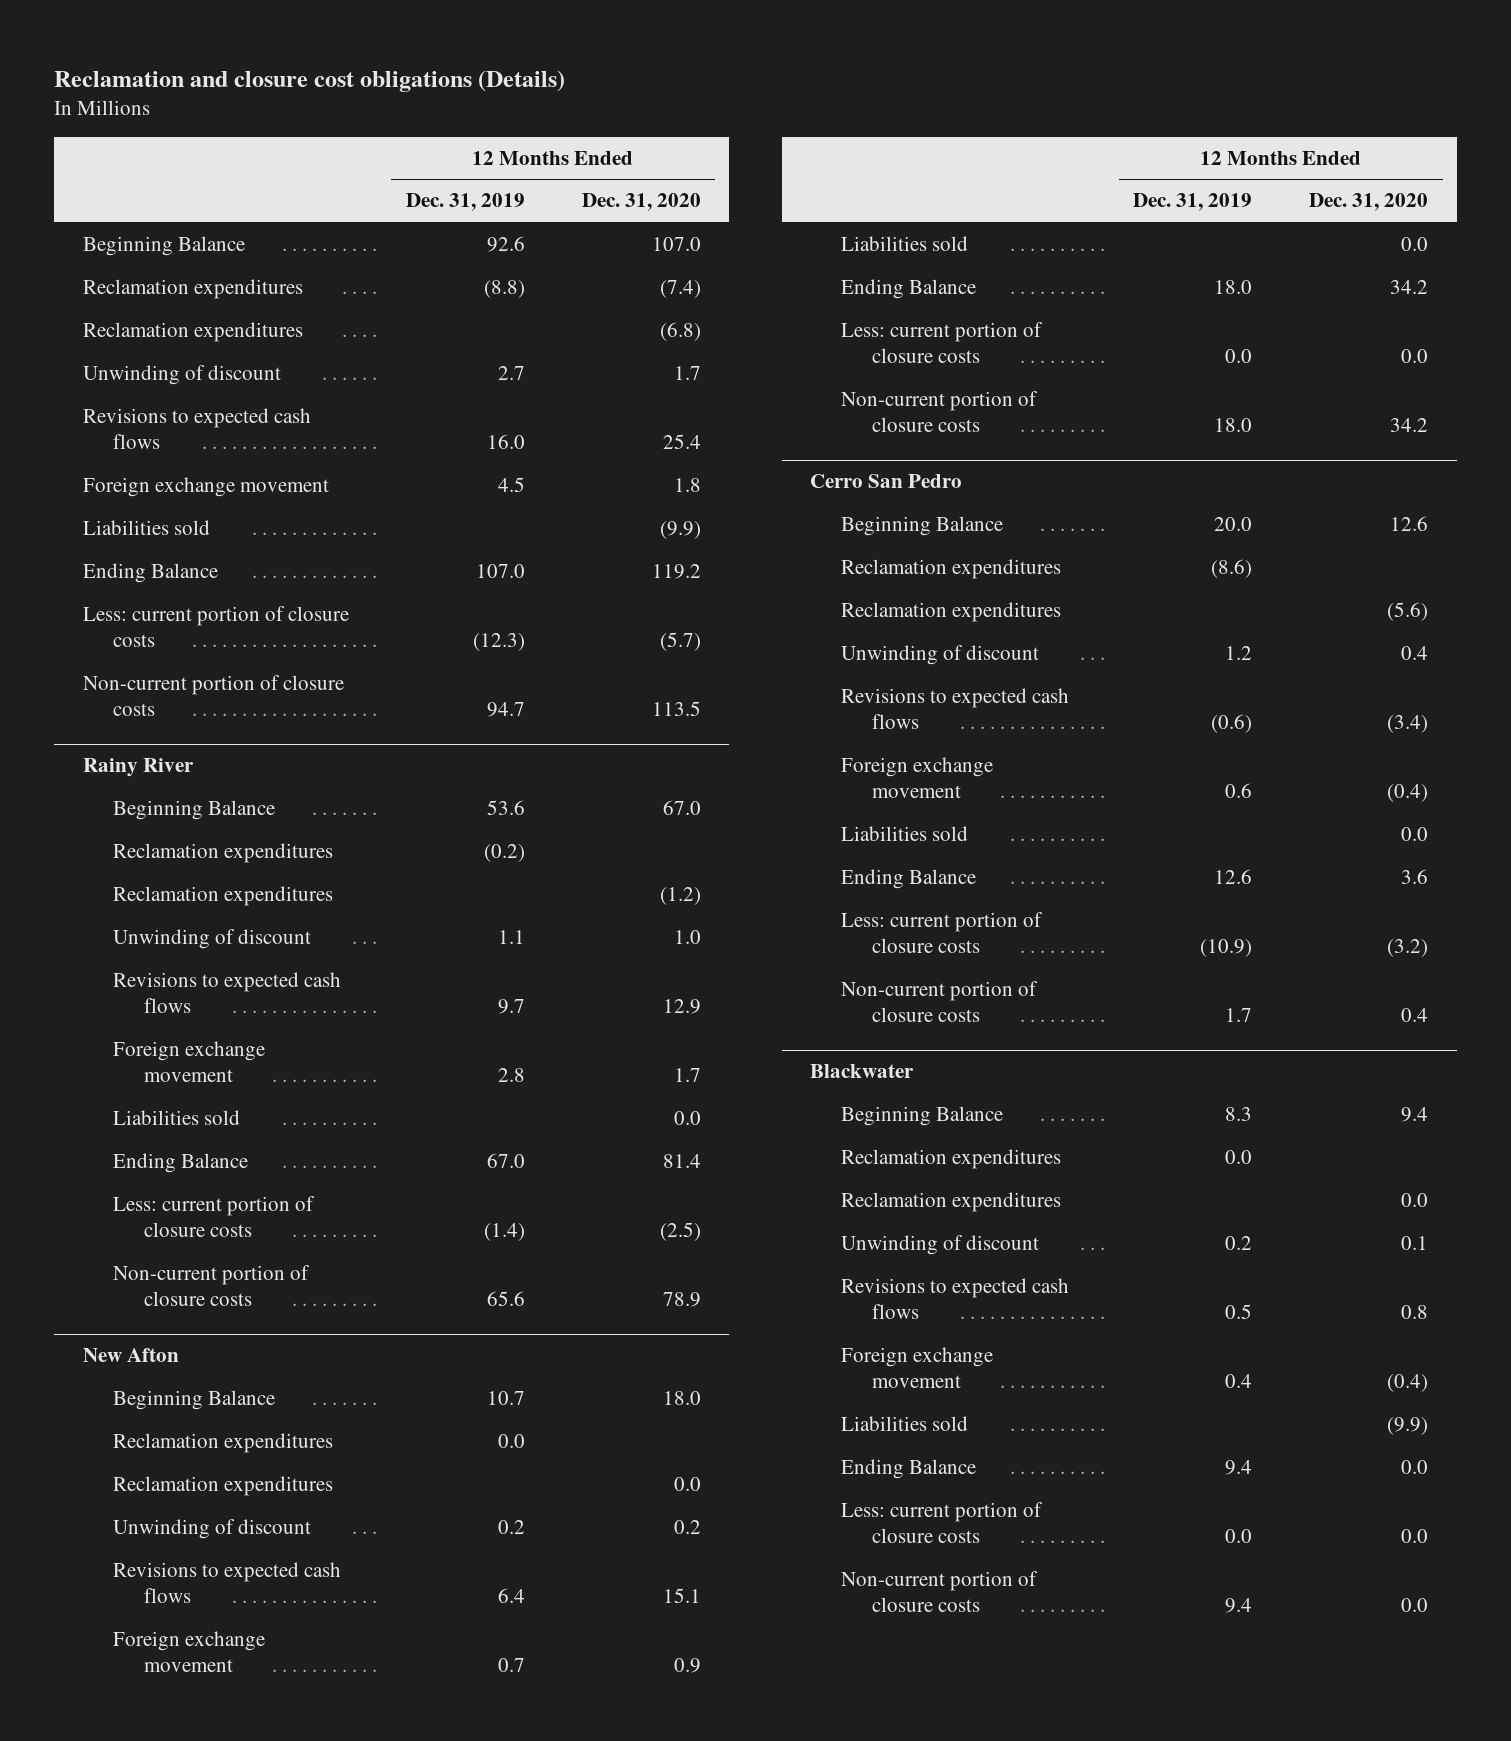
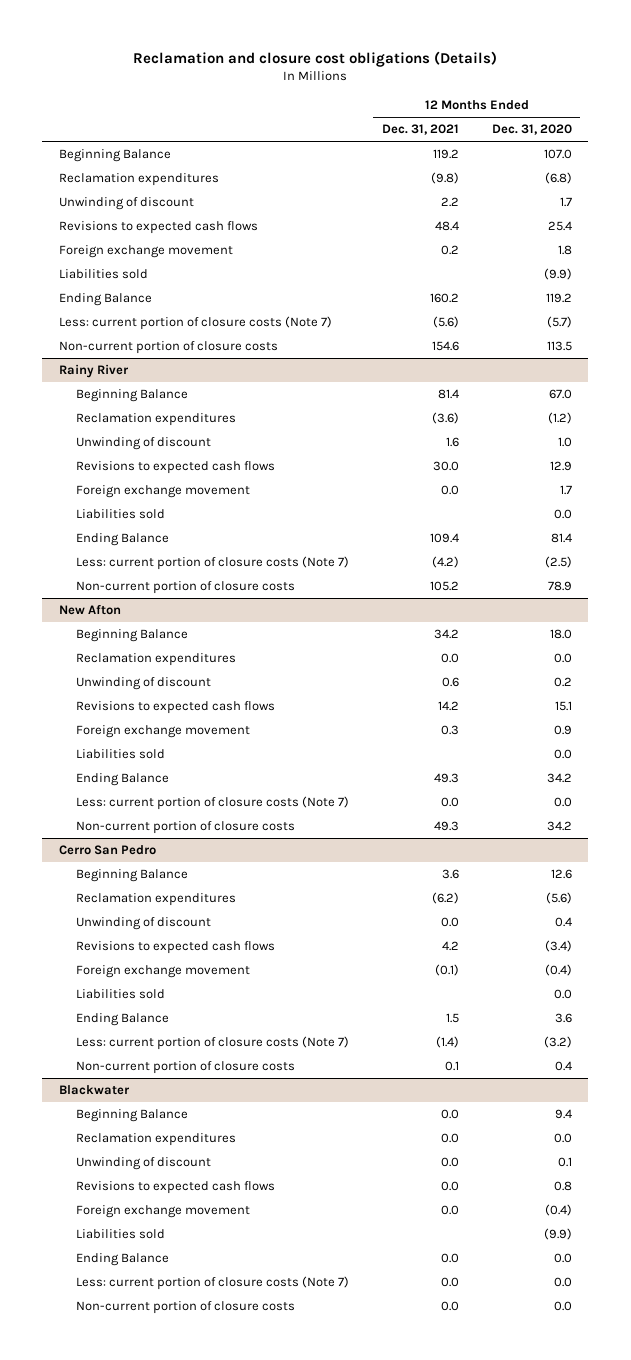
[405,193,525,212] Dec. 31, 2019 -> none
none -> [381,124,459,136] Dec. 31, 2021
[82,279,303,300] Reclamation expenditures -> none
[82,606,349,648] Less: current portion of closure costs -> [58,316,332,331] Less: current portion of closure costs (Note 7)
[113,843,334,864] Reclamation expenditures -> none
[113,1196,316,1238] Less: current portion of closure costs -> [75,556,349,571] Less: current portion of closure costs (Note 7)
[113,1433,334,1454] Reclamation expenditures -> none
[841,322,1044,364] Less: current portion of closure costs -> [75,796,349,811] Less: current portion of closure costs (Note 7)
[841,559,1062,580] Reclamation expenditures -> none
[841,912,1044,954] Less: current portion of closure costs -> [75,1036,349,1051] Less: current portion of closure costs (Note 7)
[841,1149,1062,1170] Reclamation expenditures -> none
[841,1502,1044,1544] Less: current portion of closure costs -> [75,1276,349,1291] Less: current portion of closure costs (Note 7)

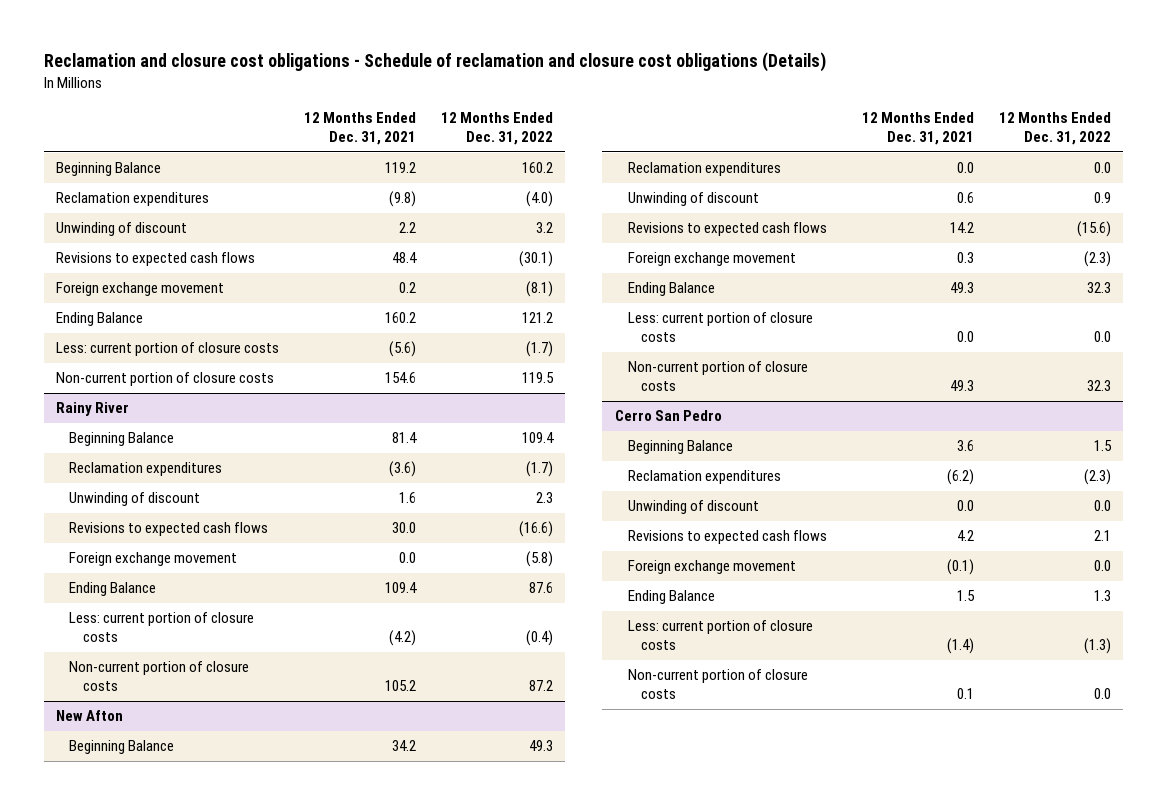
[133,50,498,67] Reclamation and closure cost obligations (Details) -> [43,52,826,73] Reclamation and closure cost obligations - Schedule of reclamation and closure cost obligations (Details)
[491,124,572,136] Dec. 31, 2020 -> none
none -> [440,112,553,145] 12 Months Ended Dec. 31, 2022
[58,269,148,280] Liabilities sold -> none
[58,316,332,331] Less: current portion of closure costs (Note 7) -> [56,342,280,357] Less: current portion of closure costs
[75,509,165,520] Liabilities sold -> none
[75,556,349,571] Less: current portion of closure costs (Note 7) -> [69,612,255,643] Less: current portion of closure costs
[75,749,165,760] Liabilities sold -> none
[75,796,349,811] Less: current portion of closure costs (Note 7) -> [627,312,813,343] Less: current portion of closure costs
[75,989,165,1000] Liabilities sold -> none
[75,1036,349,1051] Less: current portion of closure costs (Note 7) -> [627,620,813,651] Less: current portion of closure costs
[58,1085,130,1096] Blackwater -> none
[75,1109,188,1123] Beginning Balance -> none
[75,1133,236,1147] Reclamation expenditures -> none
[75,1157,211,1171] Unwinding of discount -> none
[75,1181,275,1195] Revisions to expected cash flows -> none
[75,1205,250,1219] Foreign exchange movement -> none
[75,1229,165,1240] Liabilities sold -> none
[75,1253,169,1267] Ending Balance -> none
[75,1276,349,1291] Less: current portion of closure costs (Note 7) -> none
[75,1301,295,1315] Non-current portion of closure costs -> none

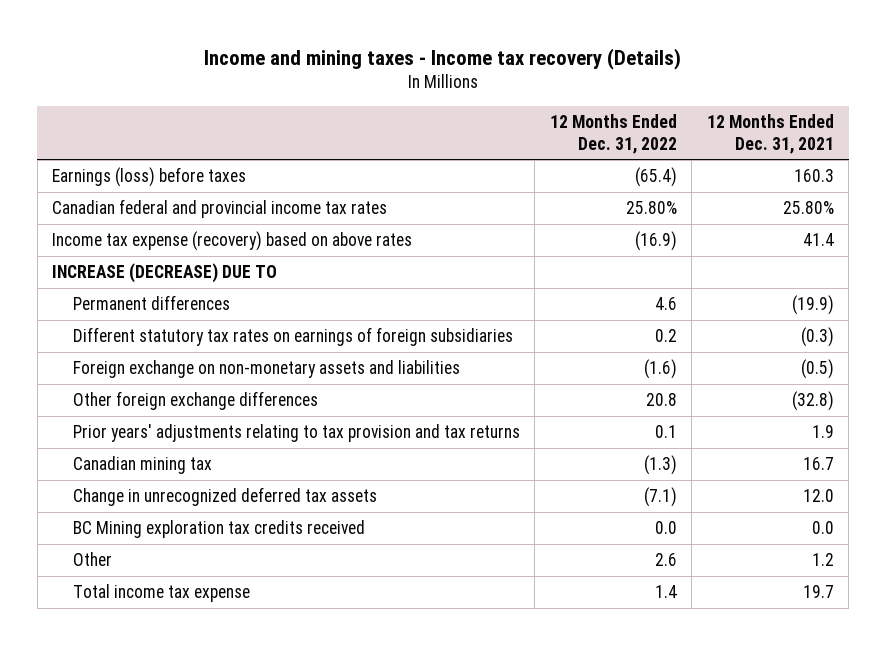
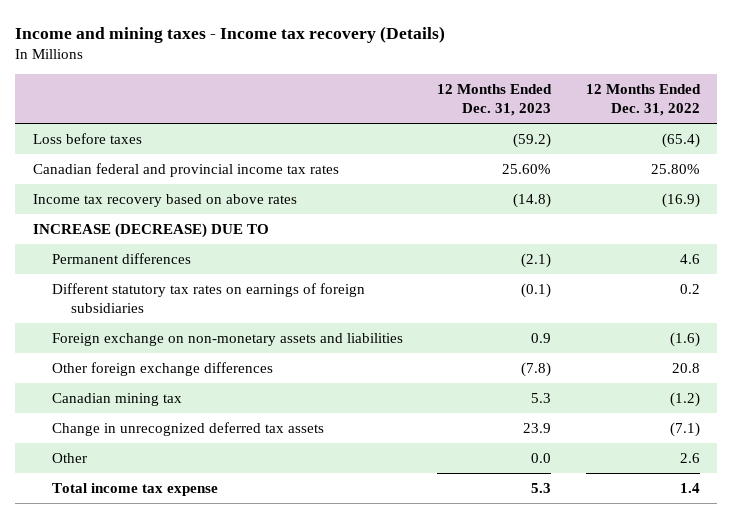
[706,114,834,154] 12 Months Ended Dec. 31, 2021 -> none
none -> [437,84,553,117] 12 Months Ended Dec. 31, 2023
[52,167,247,188] Earnings (loss) before taxes -> [32,133,142,145] Loss before taxes
[52,231,413,252] Income tax expense (recovery) based on above rates -> [32,194,297,208] Income tax recovery based on above rates
[72,424,520,443] Prior years' adjustments relating to tax provision and tax returns -> none
[643,455,677,476] (1.3) -> [669,392,700,408] (1.2)
[72,520,365,539] BC Mining exploration tax credits received -> none

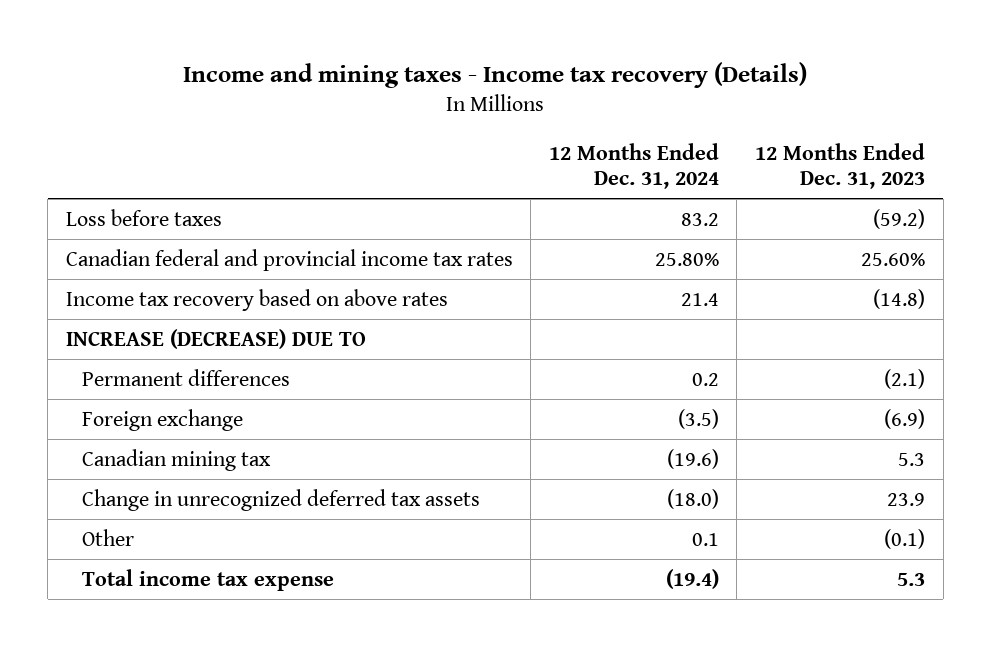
[585,84,701,117] 12 Months Ended Dec. 31, 2022 -> none
none -> [548,142,719,190] 12 Months Ended Dec. 31, 2024
[51,283,365,313] Different statutory tax rates on earnings of foreign subsidiaries -> none
[51,362,273,377] Other foreign exchange differences -> none
[51,333,403,347] Foreign exchange on non-monetary assets and liabilities -> [82,408,244,431] Foreign exchange
[531,333,552,344] 0.9 -> [884,408,926,429] (6.9)
[531,453,552,464] 0.0 -> [884,528,926,549] (0.1)

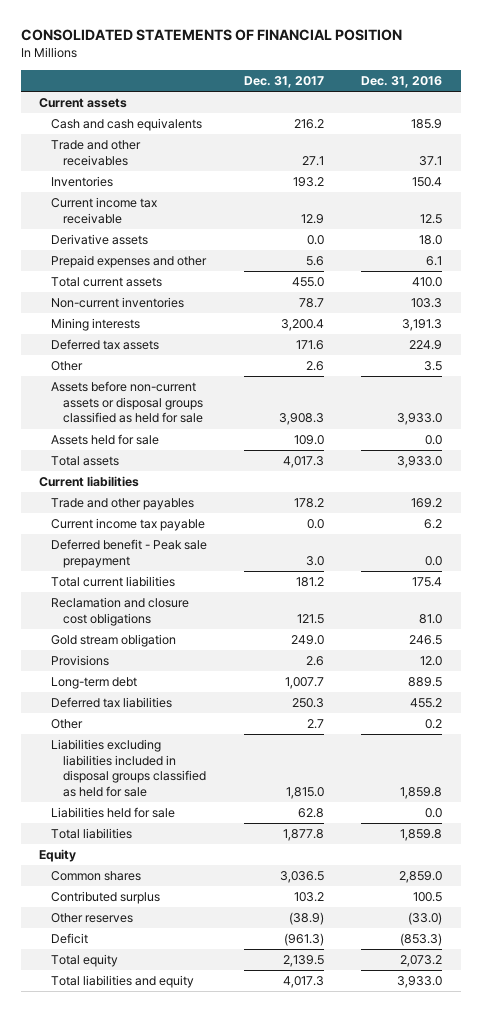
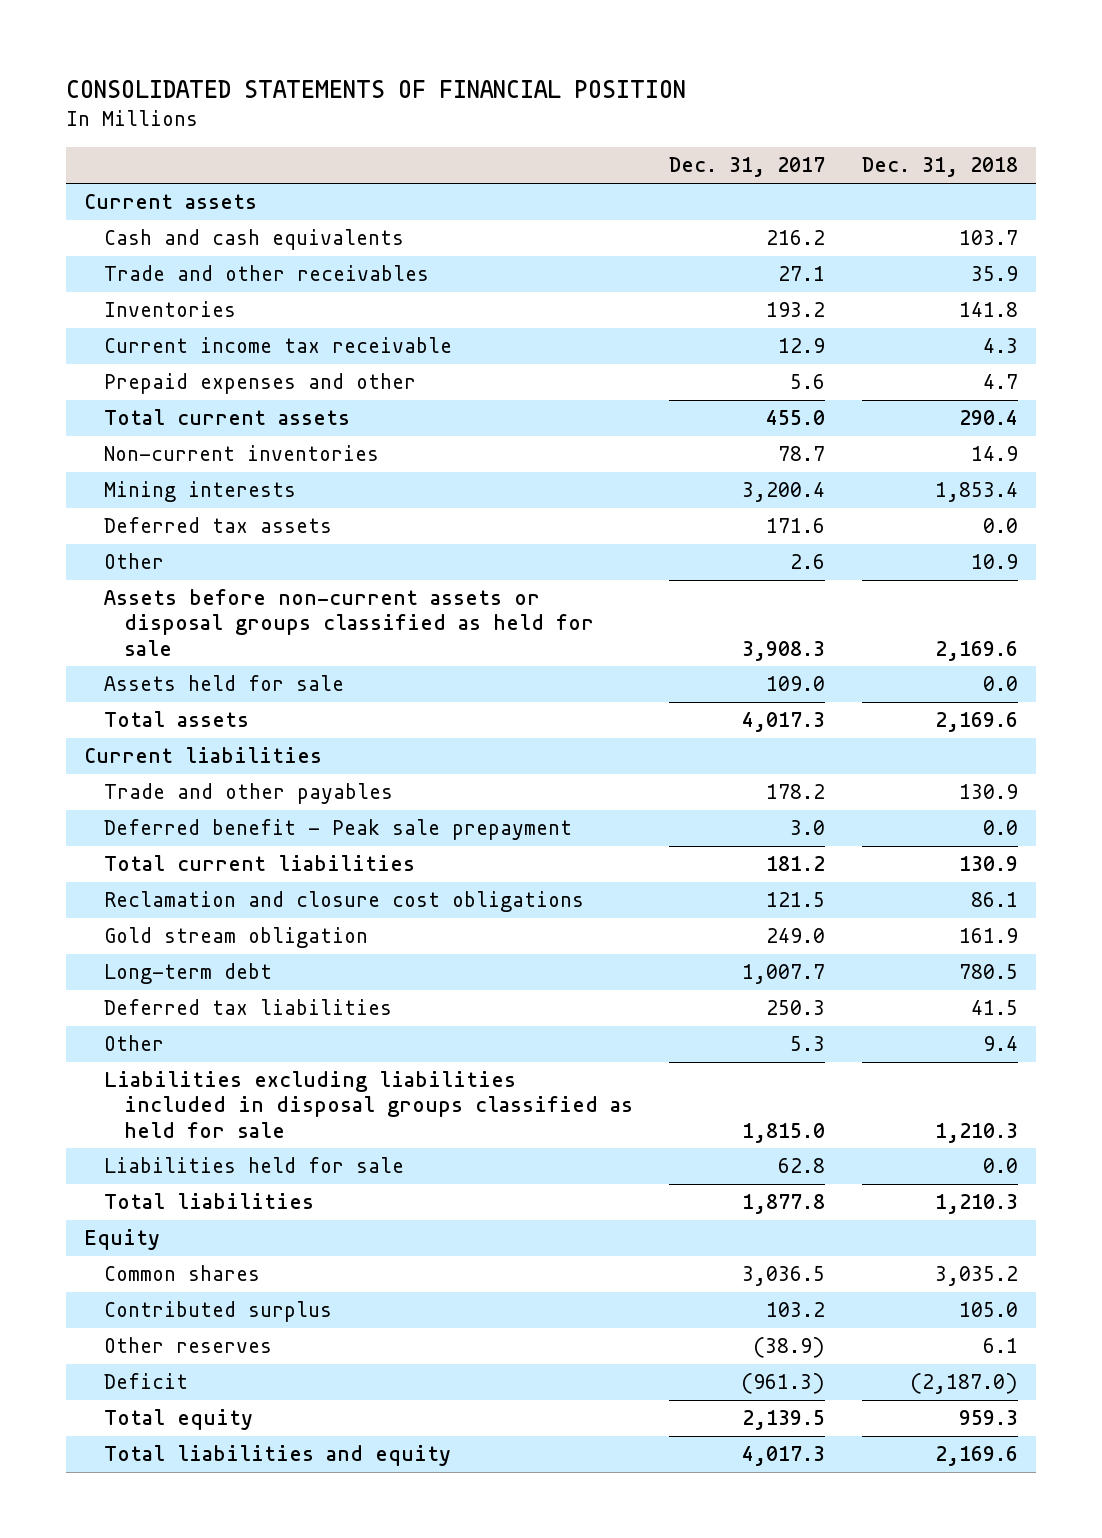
[361,75,443,88] Dec. 31, 2016 -> none
none -> [861,157,1018,178] Dec. 31, 2018
[50,234,148,246] Derivative assets -> none
[50,518,205,532] Current income tax payable -> none
[50,655,109,667] Provisions -> none
[307,719,325,730] 2.7 -> [790,1036,826,1052] 5.3

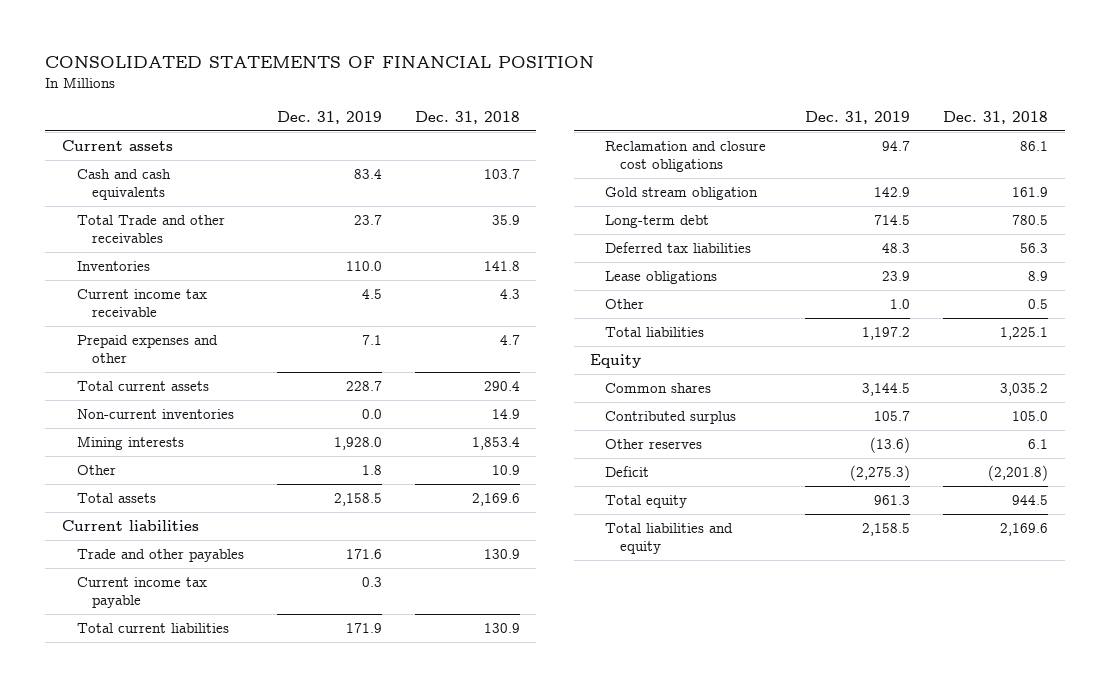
[669,157,826,178] Dec. 31, 2017 -> none
none -> [276,111,382,125] Dec. 31, 2019
[104,265,430,282] Trade and other receivables -> [76,214,225,244] Total Trade and other receivables
[104,517,333,534] Deferred tax assets -> none
[104,589,595,656] Assets before non-current assets or disposal groups classified as held for sale -> none
[104,675,345,692] Assets held for sale -> none
[104,819,573,841] Deferred benefit - Peak sale prepayment -> none
none -> [76,576,207,609] Current income tax payable
[104,1071,634,1138] Liabilities excluding liabilities included in disposal groups classified as held for sale -> none
[104,1157,405,1174] Liabilities held for sale -> none
[970,1000,1018,1016] 41.5 -> [1020,242,1049,253] 56.3
none -> [605,270,718,284] Lease obligations
[982,1036,1018,1052] 9.4 -> [1028,298,1049,309] 0.5
[934,1194,1018,1215] 1,210.3 -> [1000,326,1049,340] 1,225.1
[909,1373,1018,1395] (2,187.0) -> [988,464,1049,481] (2,201.8)
[958,1410,1018,1426] 959.3 -> [1012,494,1049,505] 944.5

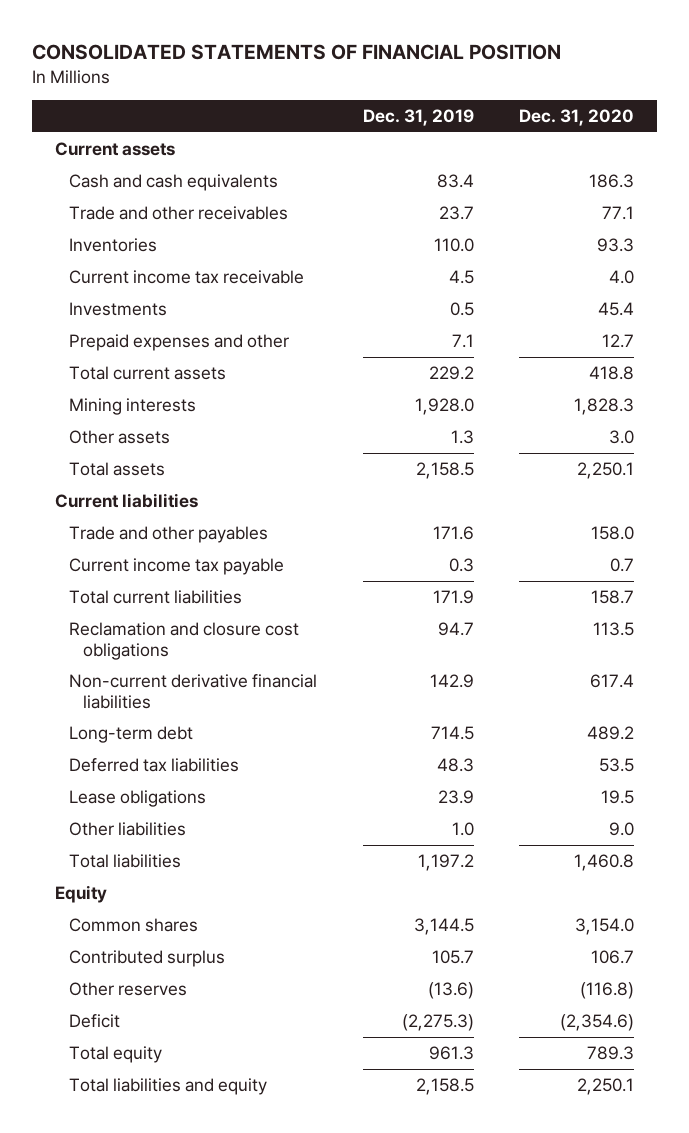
[414,111,520,125] Dec. 31, 2018 -> none
none -> [519,109,635,127] Dec. 31, 2020
[76,214,225,244] Total Trade and other receivables -> [69,205,289,220] Trade and other receivables
none -> [69,301,168,316] Investments
[76,408,234,419] Non-current inventories -> none
[345,380,382,391] 228.7 -> [428,365,474,380] 229.2
[76,464,116,475] Other -> [69,429,171,444] Other assets
[361,464,382,475] 1.8 -> [450,429,474,444] 1.3
[605,186,759,200] Gold stream obligation -> [69,673,318,709] Non-current derivative financial liabilities
[605,298,645,309] Other -> [69,821,187,836] Other liabilities

